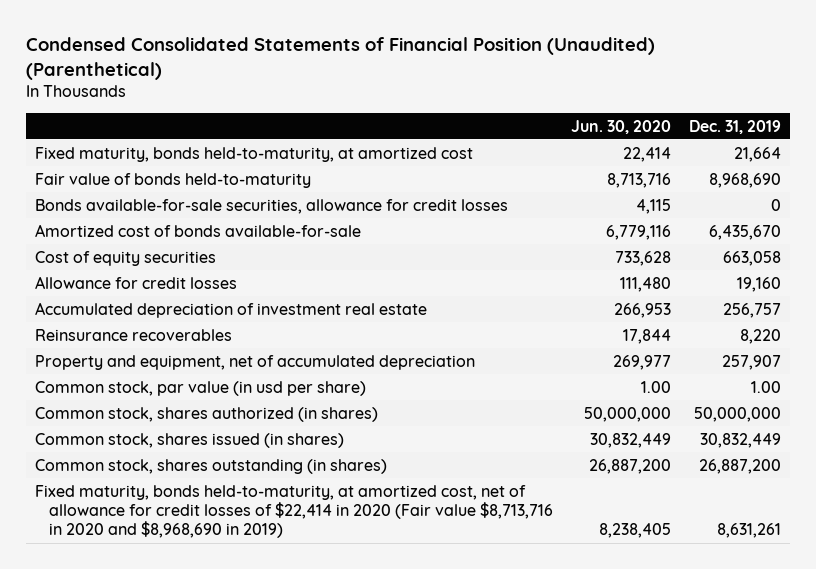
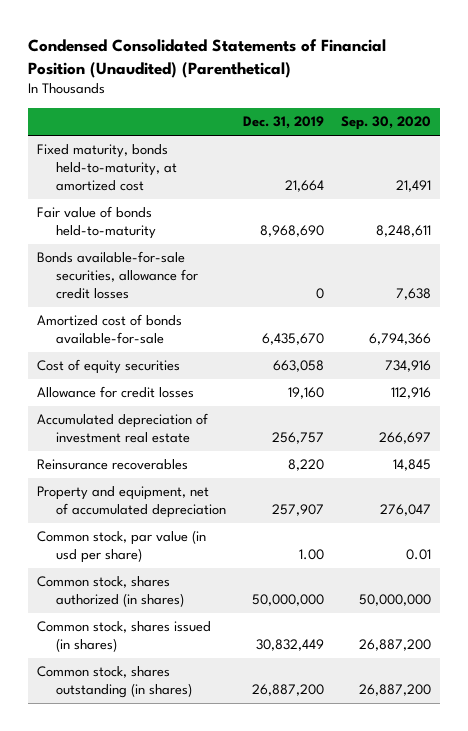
[571,119,672,134] Jun. 30, 2020 -> none
none -> [341,116,432,131] Sep. 30, 2020
[35,484,554,539] Fixed maturity, bonds held-to-maturity, at amortized cost, net of allowance for credit losses of $22,414 in 2020 (Fair value $8,713,716 in 2020 and $8,968,690 in 2019) -> none

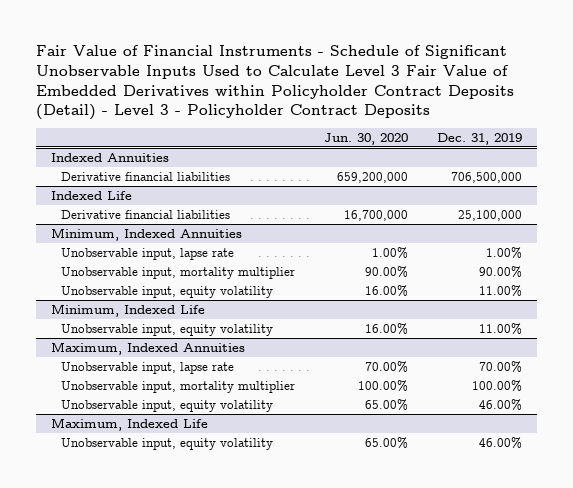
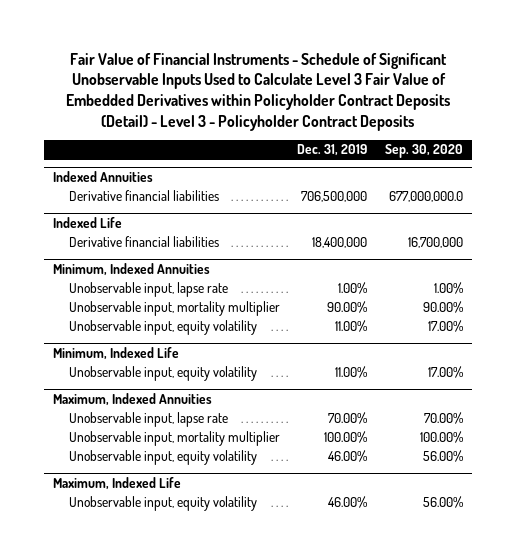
[324,132,409,145] Jun. 30, 2020 -> none
none -> [385,144,464,159] Sep. 30, 2020
[458,209,523,221] 25,100,000 -> [312,237,368,249] 18,400,000

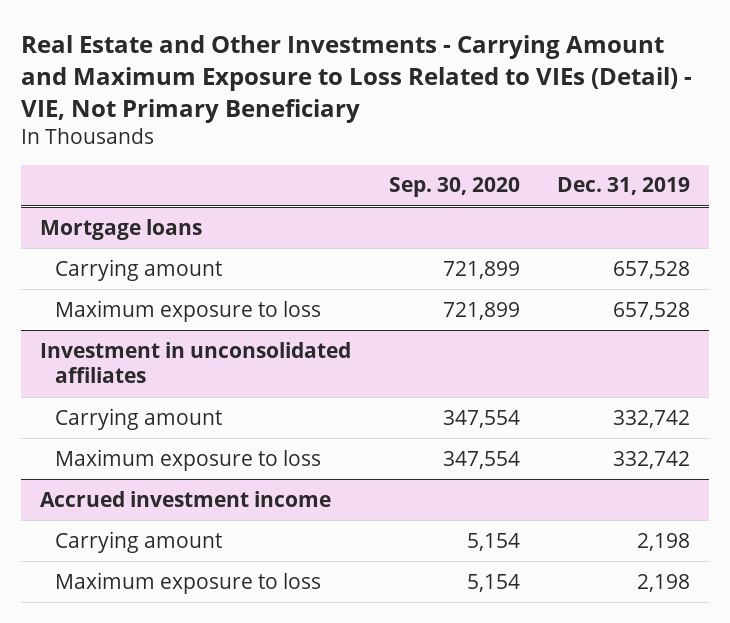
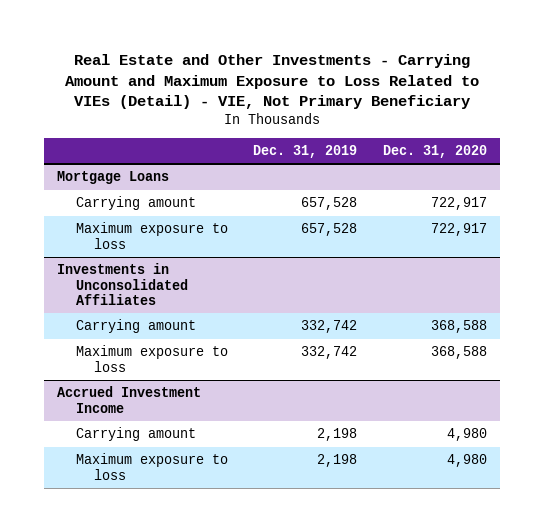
[388,177,520,198] Sep. 30, 2020 -> none
none -> [382,144,487,158] Dec. 31, 2020
[40,218,203,240] Mortgage loans -> [57,171,170,185] Mortgage Loans
[40,341,352,384] Investment in unconsolidated affiliates -> [57,263,188,306] Investments in Unconsolidated Affiliates
[40,490,332,507] Accrued investment income -> [57,386,202,413] Accrued Investment Income

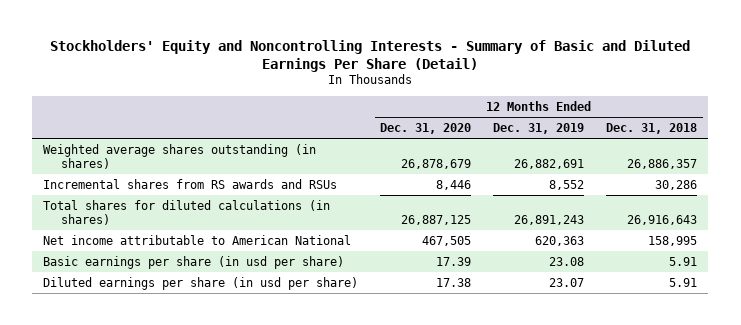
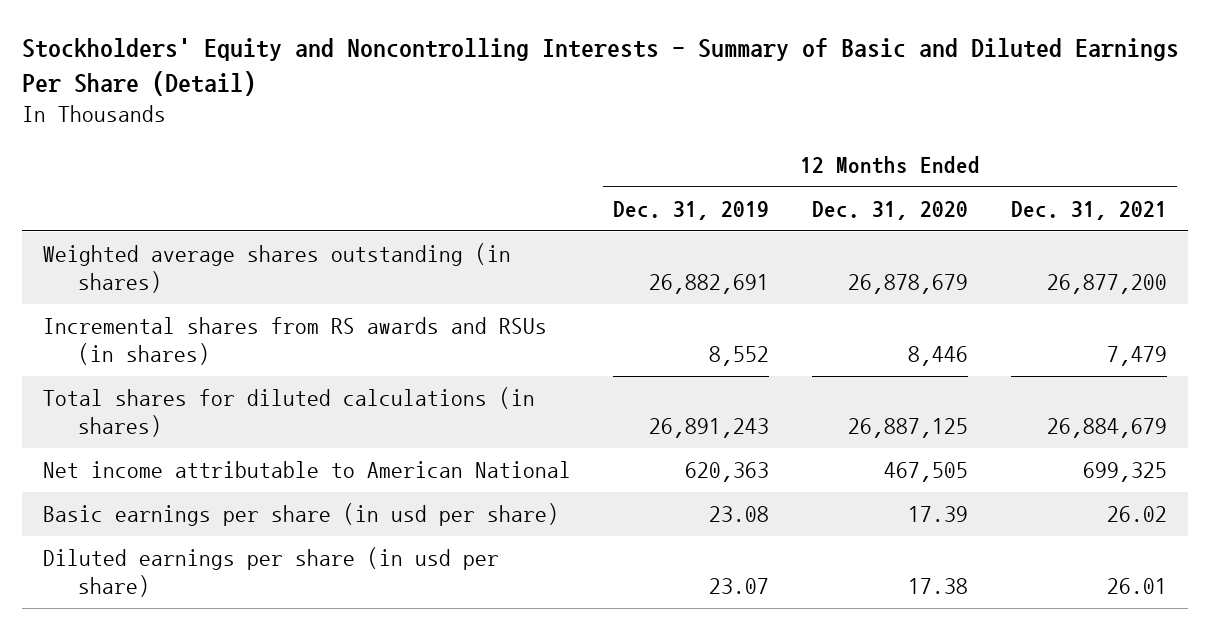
[606,123,698,135] Dec. 31, 2018 -> none
none -> [1010,200,1167,220] Dec. 31, 2021
[43,178,338,189] Incremental shares from RS awards and RSUs -> [42,317,547,366] Incremental shares from RS awards and RSUs (in shares)

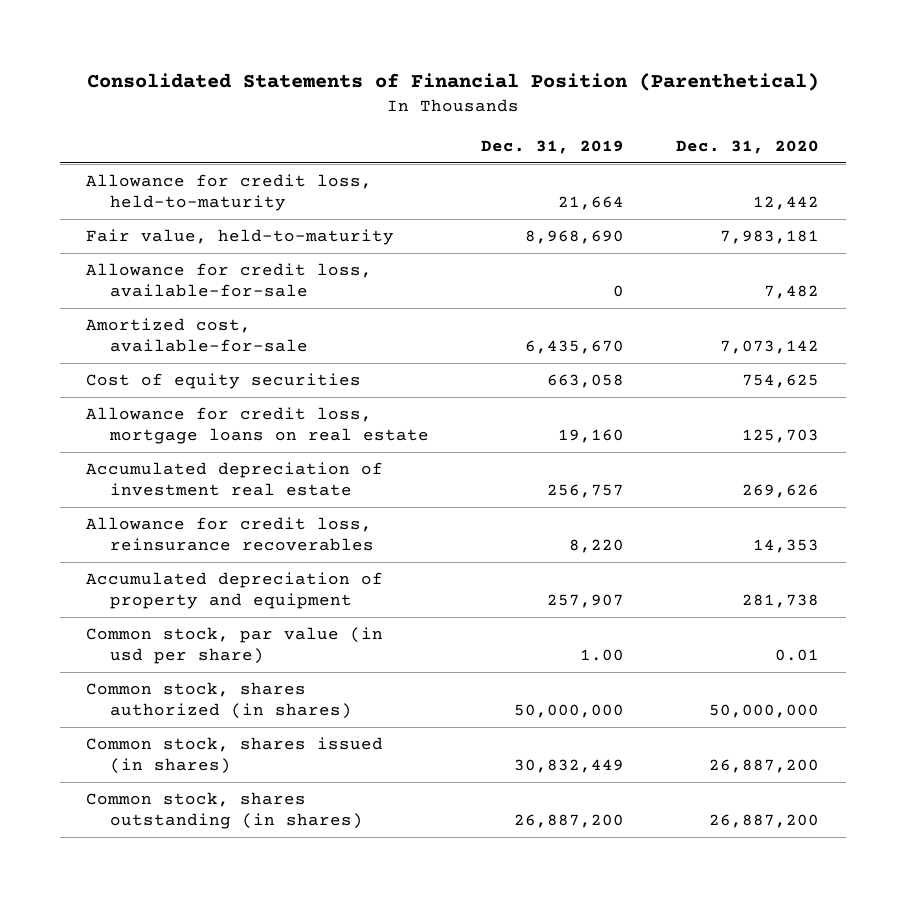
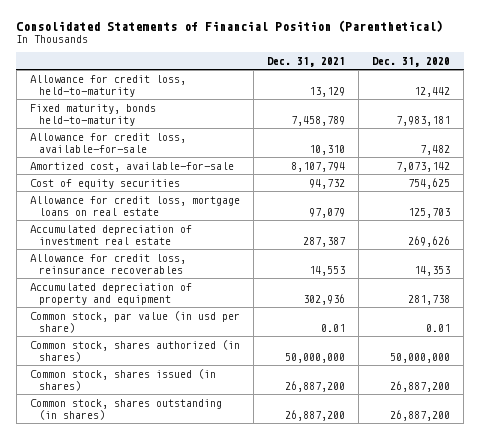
[480,139,624,154] Dec. 31, 2019 -> none
none -> [267,56,346,67] Dec. 31, 2021
[85,229,394,246] Fair value, held-to-maturity -> [30,103,157,126] Fixed maturity, bonds held-to-maturity

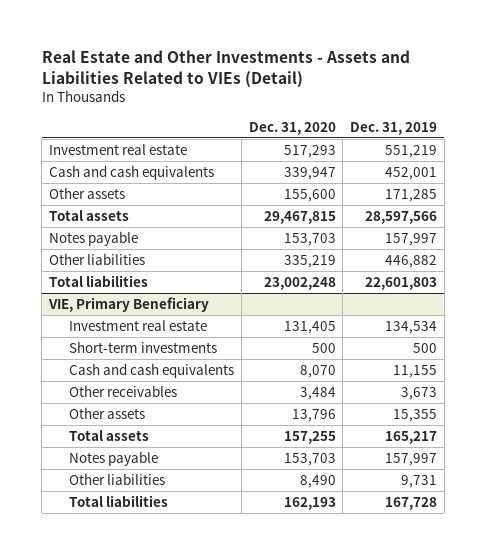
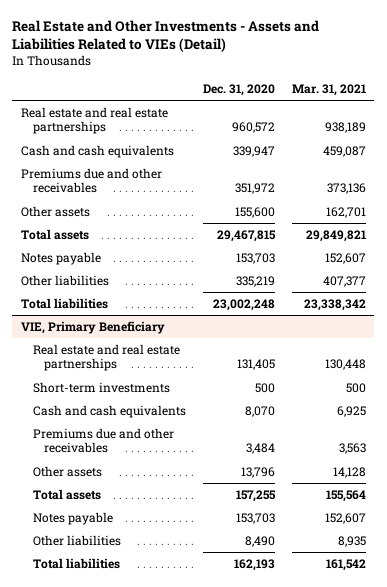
[350,121,438,135] Dec. 31, 2019 -> none
none -> [291,83,366,96] Mar. 31, 2021
[48,143,187,155] Investment real estate -> none
none -> [20,106,168,135] Real estate and real estate partnerships
none -> [20,167,162,194] Premiums due and other receivables
[69,319,208,331] Investment real estate -> [32,343,180,372] Real estate and real estate partnerships
[69,384,178,397] Other receivables -> [32,427,174,454] Premiums due and other receivables

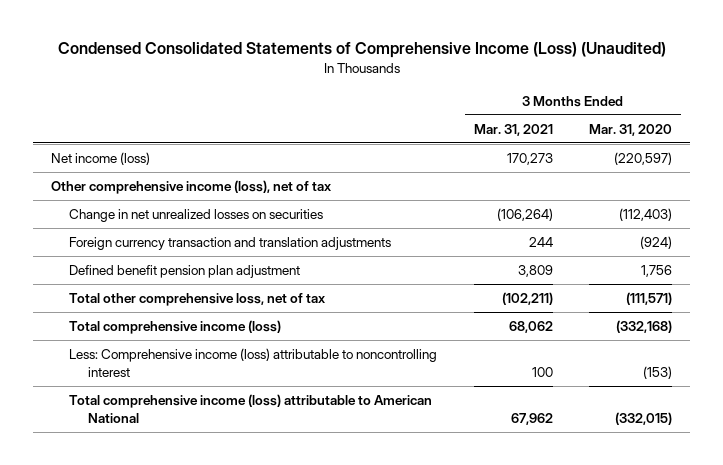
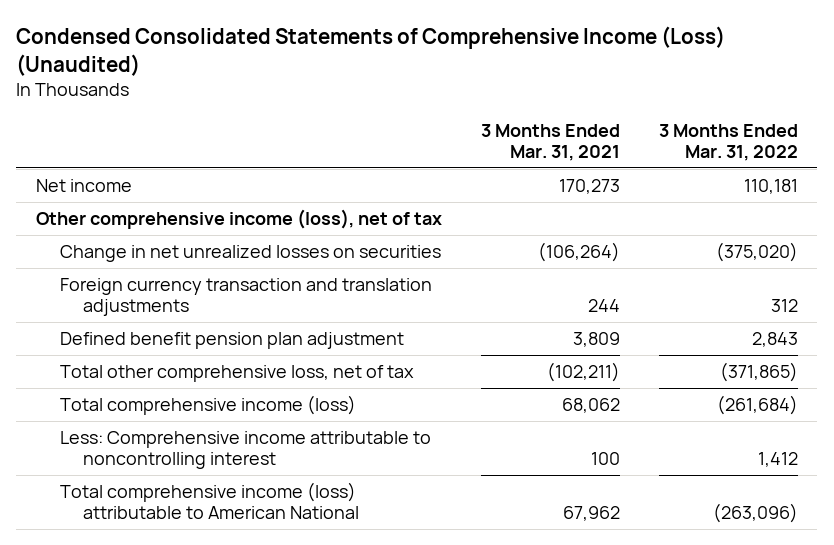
[589,123,673,136] Mar. 31, 2020 -> none
none -> [658,123,798,161] 3 Months Ended Mar. 31, 2022
[51,152,151,166] Net income (loss) -> [35,179,132,193] Net income
[69,348,438,377] Less: Comprehensive income (loss) attributable to noncontrolling interest -> [59,431,431,469] Less: Comprehensive income attributable to noncontrolling interest

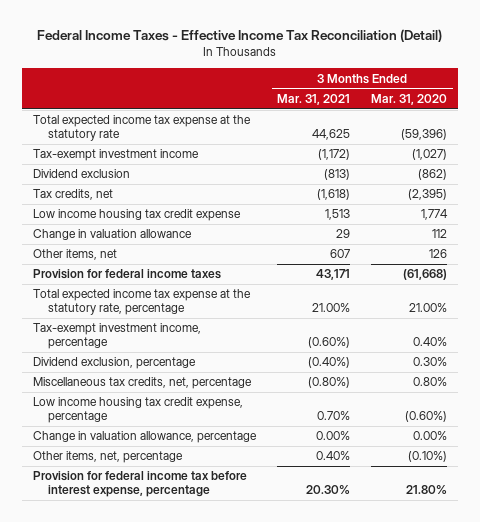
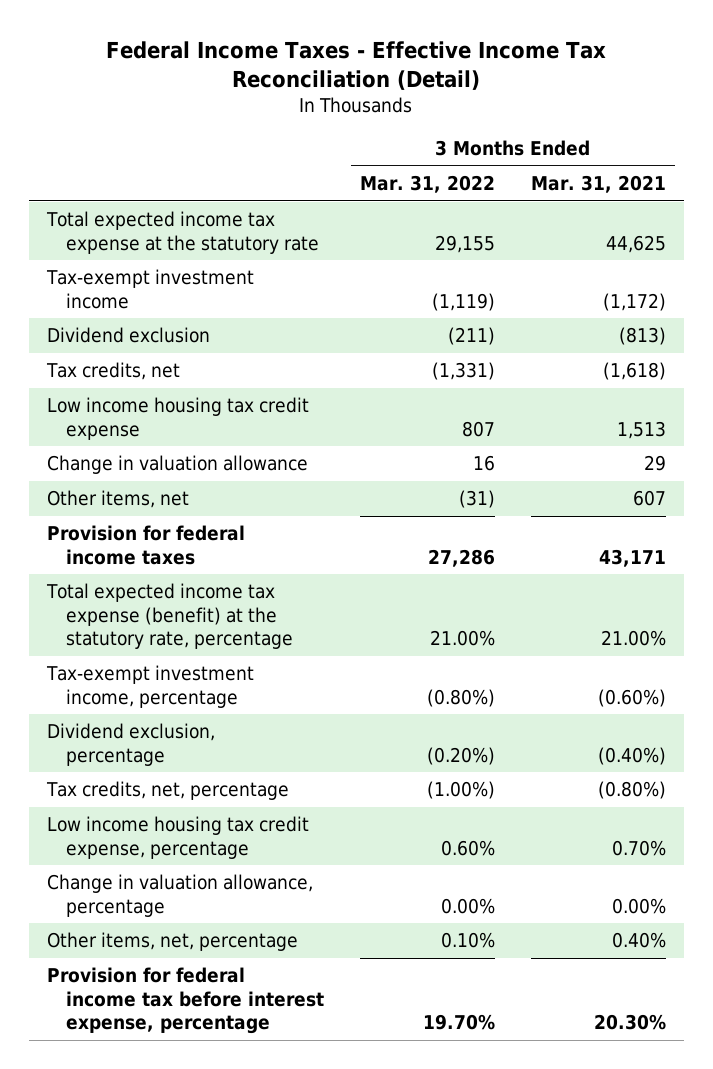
[371,93,448,105] Mar. 31, 2020 -> none
none -> [359,175,495,194] Mar. 31, 2022
[32,289,251,316] Total expected income tax expense at the statutory rate, percentage -> [46,583,293,650] Total expected income tax expense (benefit) at the statutory rate, percentage
[32,377,252,390] Miscellaneous tax credits, net, percentage -> [46,781,290,801] Tax credits, net, percentage

